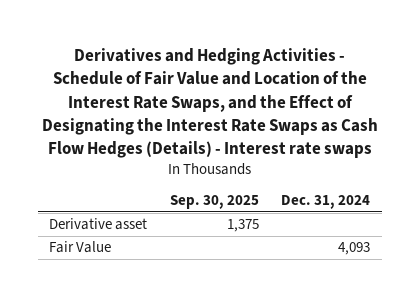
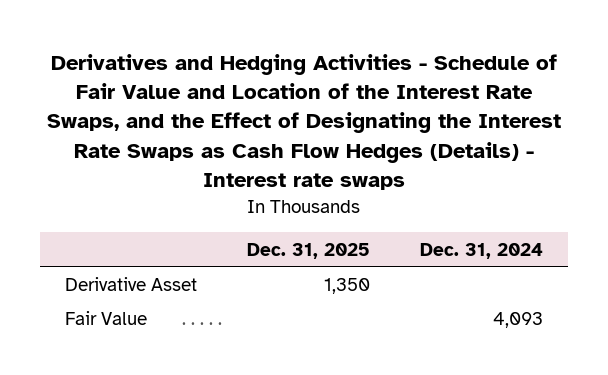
[169,195,259,210] Sep. 30, 2025 -> none
none -> [247,242,371,259] Dec. 31, 2025
[49,218,148,231] Derivative asset -> [65,276,198,291] Derivative Asset

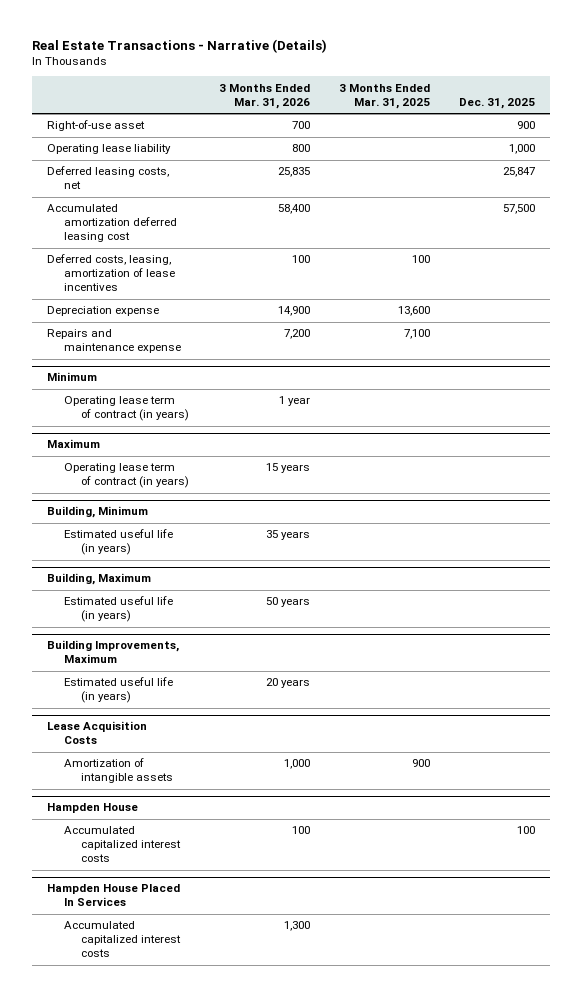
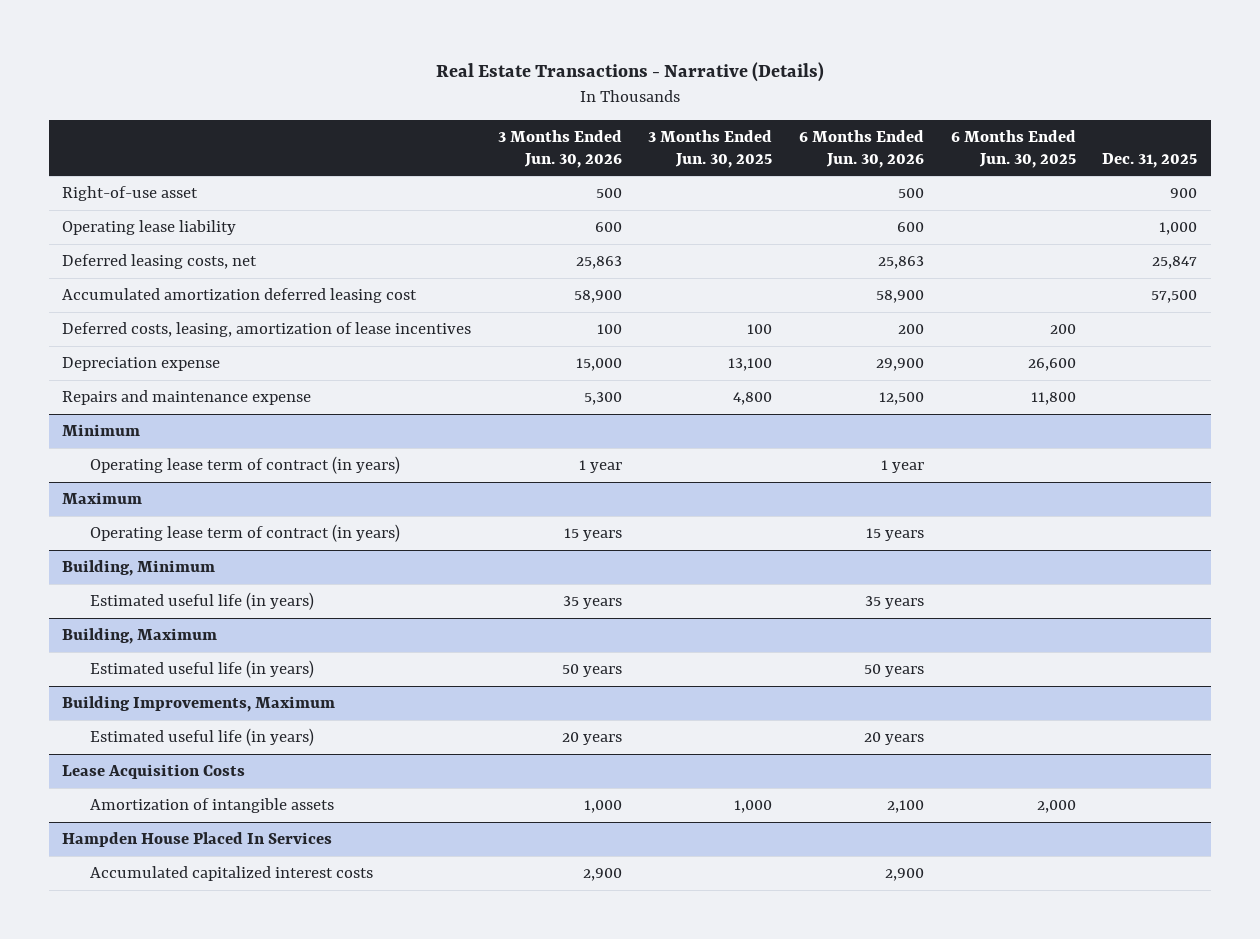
[218,83,310,109] 3 Months Ended Mar. 31, 2026 -> none
[339,83,431,109] 3 Months Ended Mar. 31, 2025 -> none
none -> [497,130,622,168] 3 Months Ended Jun. 30, 2026
none -> [648,130,773,168] 3 Months Ended Jun. 30, 2025
none -> [799,130,925,168] 6 Months Ended Jun. 30, 2026
none -> [950,130,1076,168] 6 Months Ended Jun. 30, 2025
[46,803,138,814] Hampden House -> none
[63,826,182,863] Accumulated capitalized interest costs -> none

